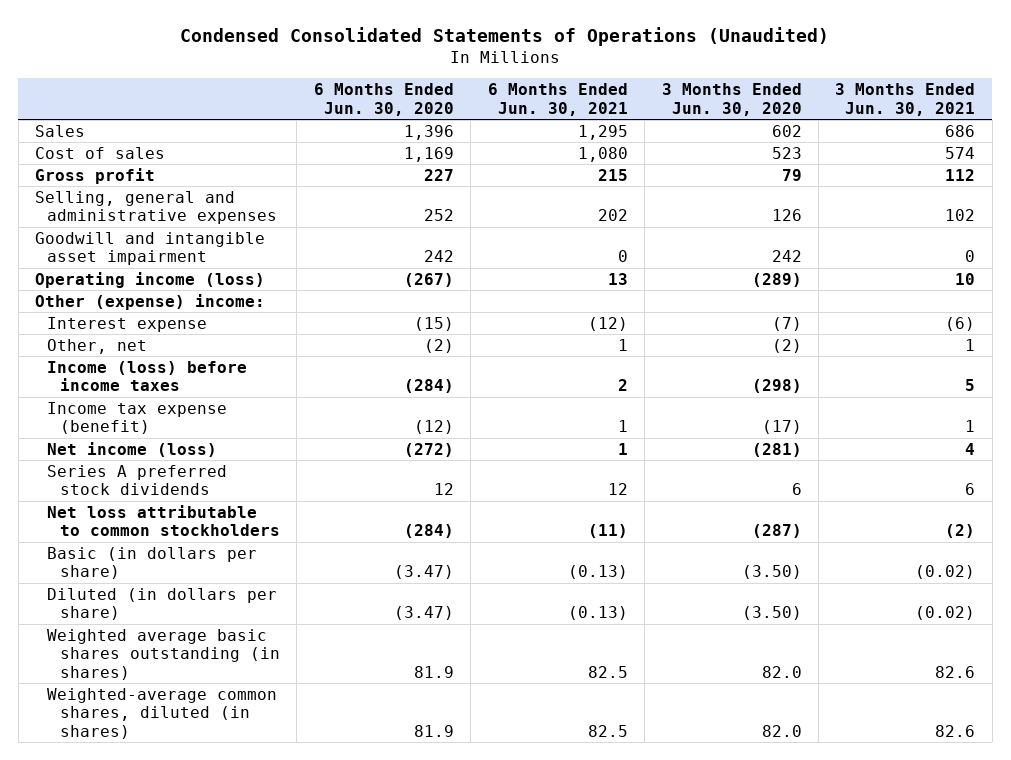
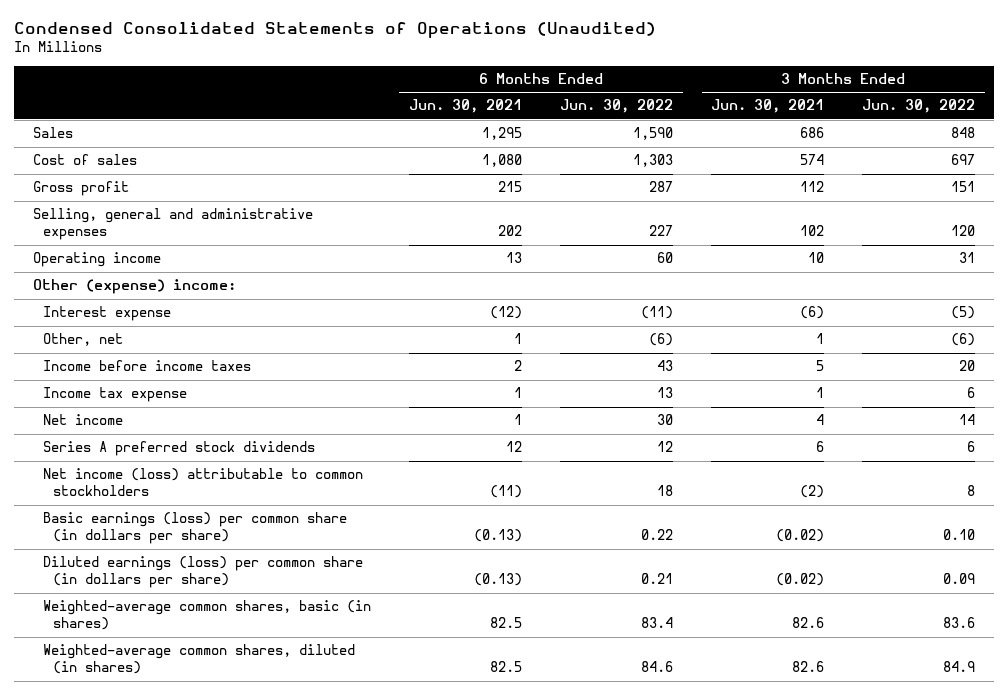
[313,83,454,116] 6 Months Ended Jun. 30, 2020 -> none
[661,83,802,116] 3 Months Ended Jun. 30, 2020 -> none
none -> [560,99,674,114] Jun. 30, 2022
none -> [862,99,976,114] Jun. 30, 2022
[35,231,266,266] Goodwill and intangible asset impairment -> none
[35,271,266,288] Operating income (loss) -> [32,252,161,268] Operating income
[47,360,248,392] Income (loss) before income taxes -> [42,360,251,372] Income before income taxes
[47,401,228,435] Income tax expense (benefit) -> [42,387,187,403] Income tax expense
[47,441,218,457] Net income (loss) -> [42,414,123,426] Net income
[47,504,280,537] Net loss attributable to common stockholders -> [42,468,363,497] Net income (loss) attributable to common stockholders
[47,546,258,580] Basic (in dollars per share) -> [42,512,347,545] Basic earnings (loss) per common share (in dollars per share)
[47,587,278,621] Diluted (in dollars per share) -> [42,556,363,589] Diluted earnings (loss) per common share (in dollars per share)
[47,628,280,680] Weighted average basic shares outstanding (in shares) -> [42,600,371,631] Weighted-average common shares, basic (in shares)

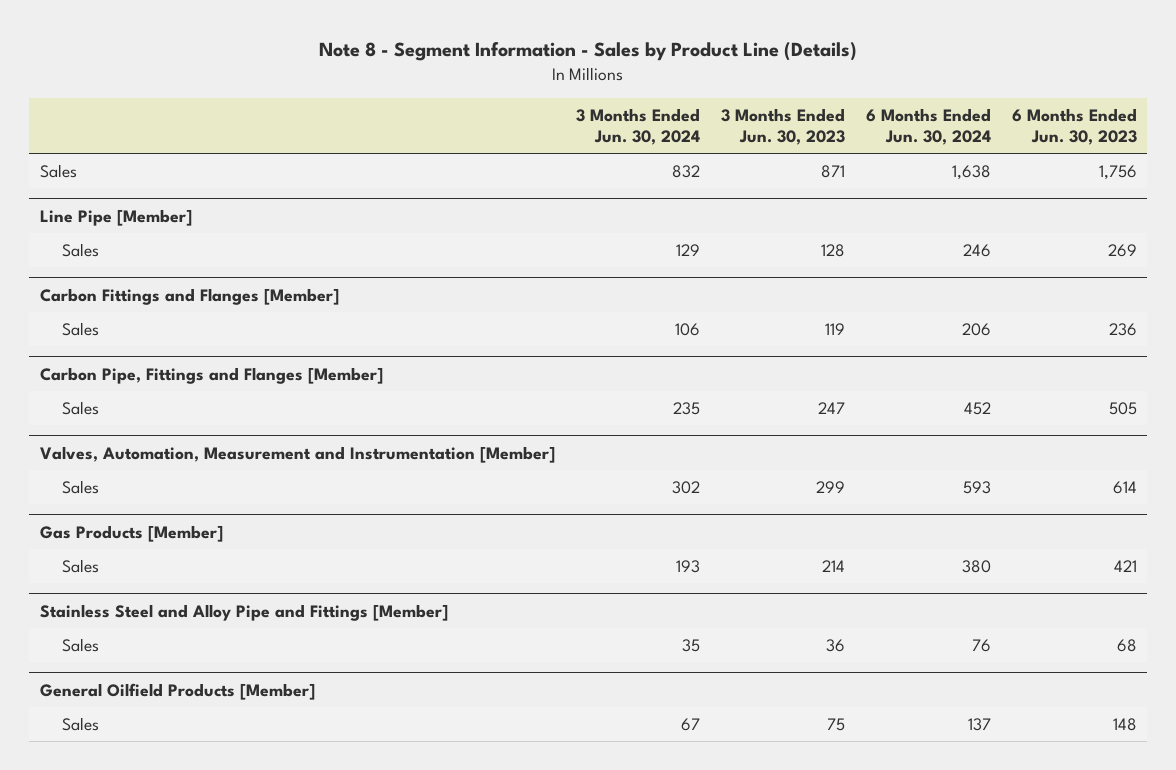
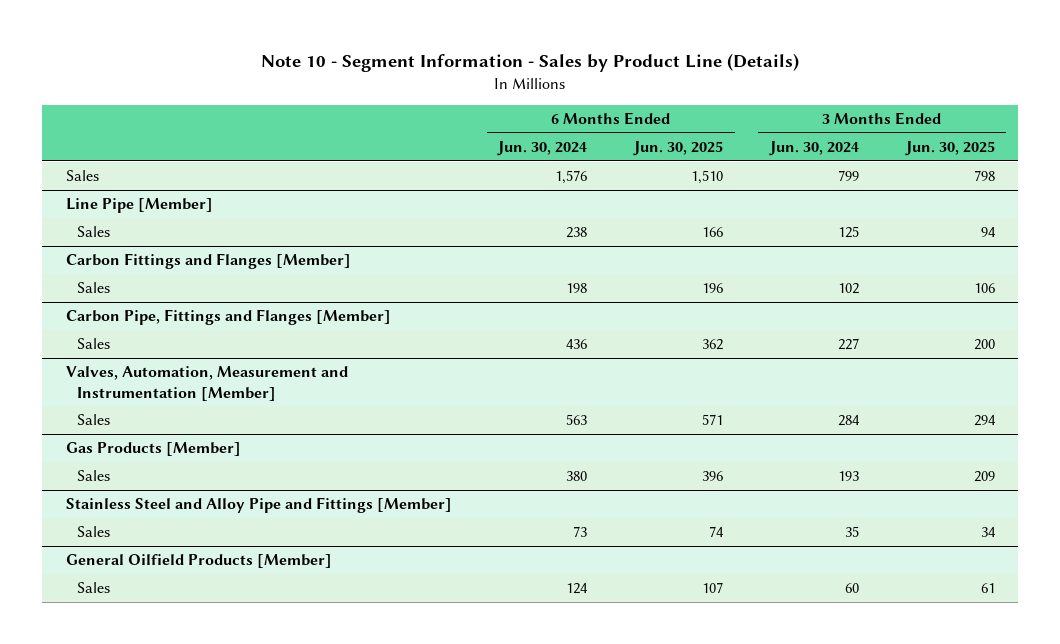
[319,42,858,62] Note 8 - Segment Information - Sales by Product Line (Details) -> [261,53,800,73] Note 10 - Segment Information - Sales by Product Line (Details)
[720,107,845,146] 3 Months Ended Jun. 30, 2023 -> none
[1011,107,1137,146] 6 Months Ended Jun. 30, 2023 -> none
none -> [633,141,724,157] Jun. 30, 2025
none -> [904,141,995,157] Jun. 30, 2025
[671,164,700,178] 832 -> [837,170,859,182] 799
[951,164,991,180] 1,638 -> [555,170,588,185] 1,576
[675,243,700,256] 129 -> [837,226,859,239] 125
[962,243,991,257] 246 -> [566,227,588,239] 238
[674,322,700,336] 106 -> [837,283,859,295] 102
[961,322,991,336] 206 -> [566,283,588,294] 198
[672,401,700,415] 235 -> [837,338,859,351] 227
[963,401,991,415] 452 -> [566,339,588,350] 436
[671,480,700,494] 302 -> [837,415,860,427] 284
[962,480,991,494] 593 -> [566,414,588,426] 563
[971,638,991,652] 76 -> [573,526,588,538] 73
[680,717,700,731] 67 -> [844,583,859,594] 60
[967,717,991,731] 137 -> [566,583,589,595] 124

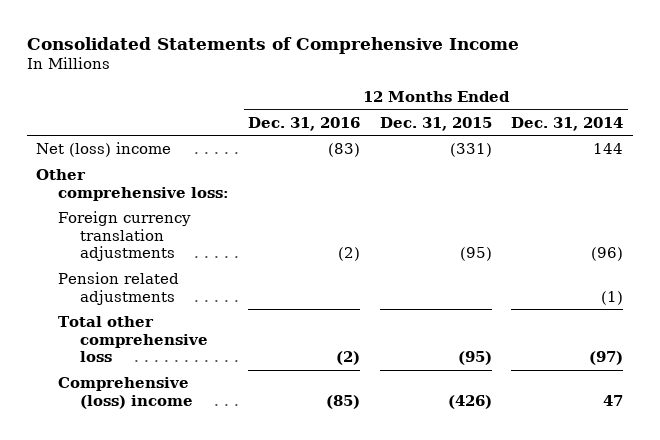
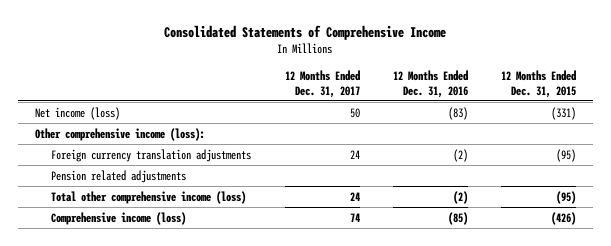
[511,116,624,131] Dec. 31, 2014 -> none
none -> [284,69,360,98] 12 Months Ended Dec. 31, 2017
[36,142,172,158] Net (loss) income -> [34,106,120,120] Net income (loss)
[36,169,230,201] Other comprehensive loss: -> [34,127,205,141] Other comprehensive income (loss):
[58,316,208,363] Total other comprehensive loss -> [51,190,247,204] Total other comprehensive income (loss)
[58,377,193,409] Comprehensive (loss) income -> [51,211,187,225] Comprehensive income (loss)

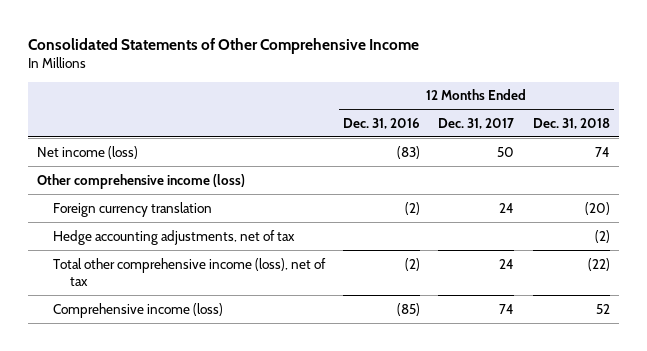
[164,24,447,40] Consolidated Statements of Comprehensive Income -> [28,37,420,54] Consolidated Statements of Other Comprehensive Income
[501,69,577,98] 12 Months Ended Dec. 31, 2015 -> none
none -> [532,117,610,129] Dec. 31, 2018
[51,169,187,183] Pension related adjustments -> none
[34,127,205,141] Other comprehensive income (loss): -> [37,173,246,189] Other comprehensive income (loss)
[51,148,252,162] Foreign currency translation adjustments -> [53,201,213,217] Foreign currency translation
none -> [53,229,296,245] Hedge accounting adjustments, net of tax
[51,190,247,204] Total other comprehensive income (loss) -> [53,257,327,287] Total other comprehensive income (loss), net of tax

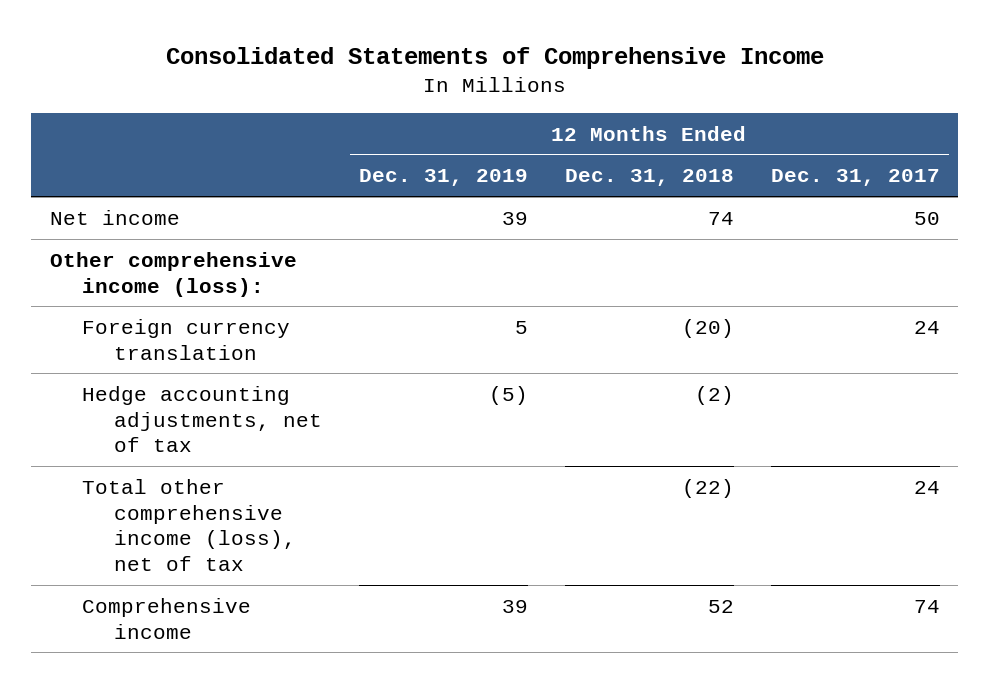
[28,37,420,54] Consolidated Statements of Other Comprehensive Income -> [165,46,824,69] Consolidated Statements of Comprehensive Income
[343,117,421,129] Dec. 31, 2016 -> none
none -> [359,169,529,187] Dec. 31, 2019
[37,145,139,159] Net income (loss) -> [49,209,180,225] Net income
[37,173,246,189] Other comprehensive income (loss) -> [49,251,297,297] Other comprehensive income (loss):
[53,302,224,318] Comprehensive income (loss) -> [81,597,251,639] Comprehensive income

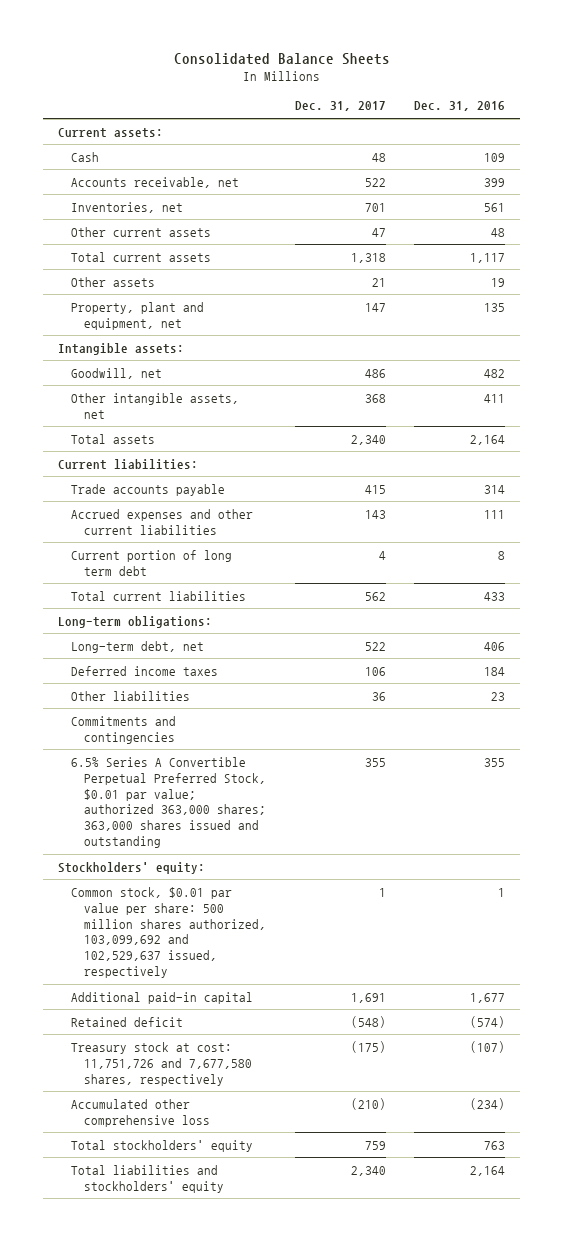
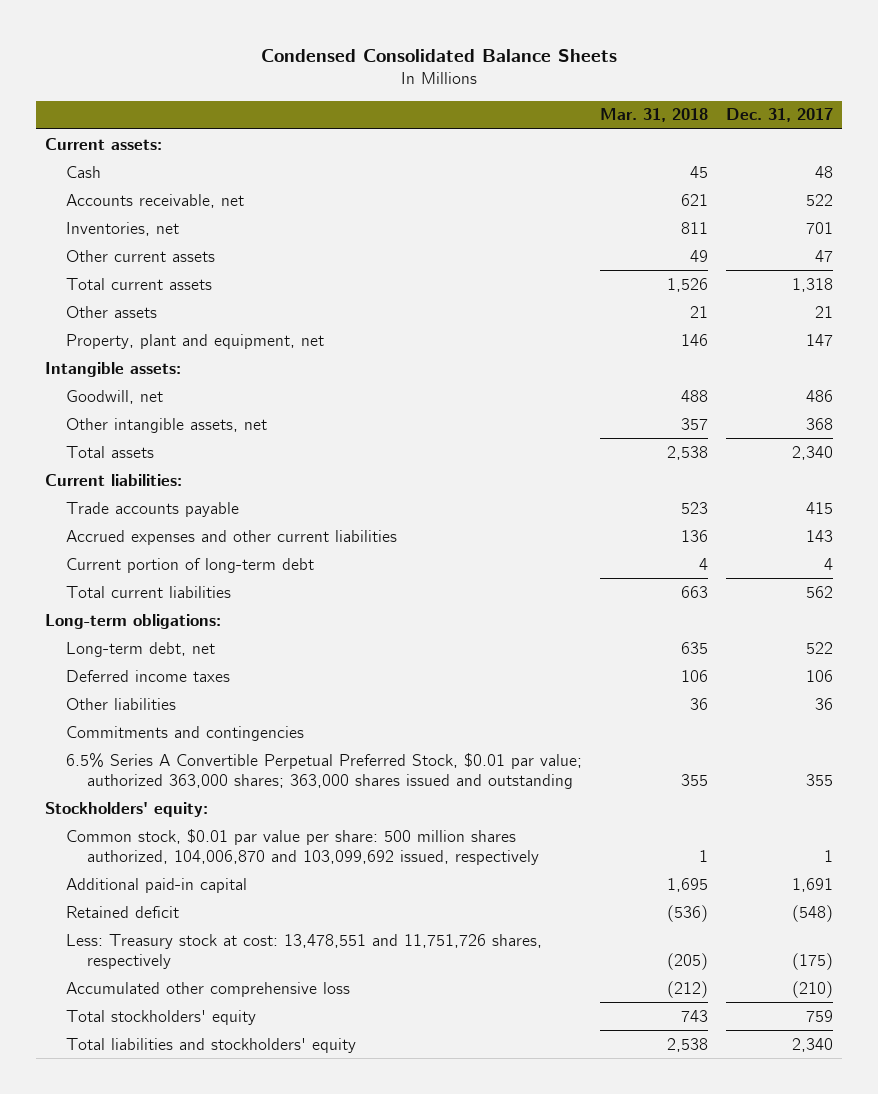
[173,52,390,65] Consolidated Balance Sheets -> [261,48,618,62] Condensed Consolidated Balance Sheets
[414,101,506,112] Dec. 31, 2016 -> none
none -> [600,108,709,123] Mar. 31, 2018
[70,549,232,576] Current portion of long term debt -> [66,557,315,573] Current portion of long-term debt
[70,886,266,979] Common stock, $0.01 par value per share: 500 million shares authorized, 103,099,692 and 102,529,637 issued, respectively -> [66,828,540,865] Common stock, $0.01 par value per share: 500 million shares authorized, 104,006,870 and 103,099,692 issued, respectively
[70,1041,252,1086] Treasury stock at cost: 11,751,726 and 7,677,580 shares, respectively -> [66,933,543,969] Less: Treasury stock at cost: 13,478,551 and 11,751,726 shares, respectively

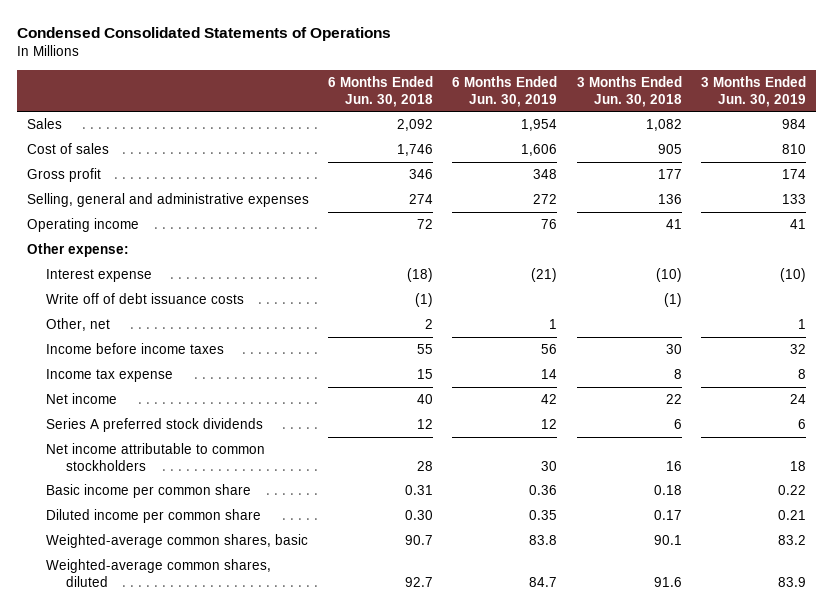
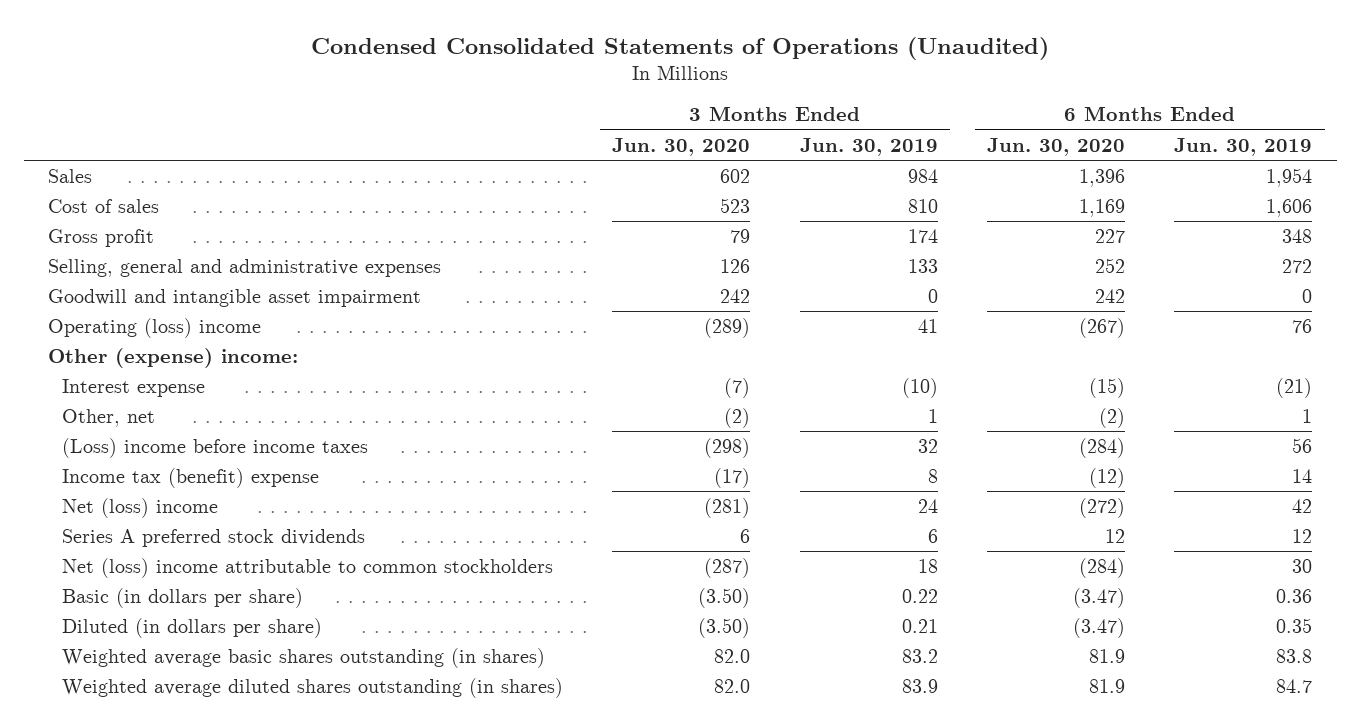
[16,27,391,42] Condensed Consolidated Statements of Operations -> [311,36,1050,60] Condensed Consolidated Statements of Operations (Unaudited)
[328,76,434,107] 6 Months Ended Jun. 30, 2018 -> none
[576,76,682,107] 3 Months Ended Jun. 30, 2018 -> none
none -> [612,137,751,156] Jun. 30, 2020
none -> [986,137,1125,156] Jun. 30, 2020
none -> [48,288,422,307] Goodwill and intangible asset impairment
[26,218,139,233] Operating income -> [48,317,262,338] Operating (loss) income
[26,243,129,258] Other expense: -> [48,347,299,368] Other (expense) income:
[46,293,245,305] Write off of debt issuance costs -> none
[46,343,225,355] Income before income taxes -> [62,437,369,458] (Loss) income before income taxes
[46,369,174,383] Income tax expense -> [62,467,320,488] Income tax (benefit) expense
[46,393,118,405] Net income -> [62,497,219,518] Net (loss) income
[46,443,266,471] Net income attributable to common stockholders -> [62,557,554,578] Net (loss) income attributable to common stockholders
[46,484,252,499] Basic income per common share -> [62,587,304,608] Basic (in dollars per share)
[46,509,262,524] Diluted income per common share -> [62,617,323,638] Diluted (in dollars per share)
[46,534,309,549] Weighted-average common shares, basic -> [62,647,546,668] Weighted average basic shares outstanding (in shares)
[46,559,272,587] Weighted-average common shares, diluted -> [62,677,564,698] Weighted average diluted shares outstanding (in shares)

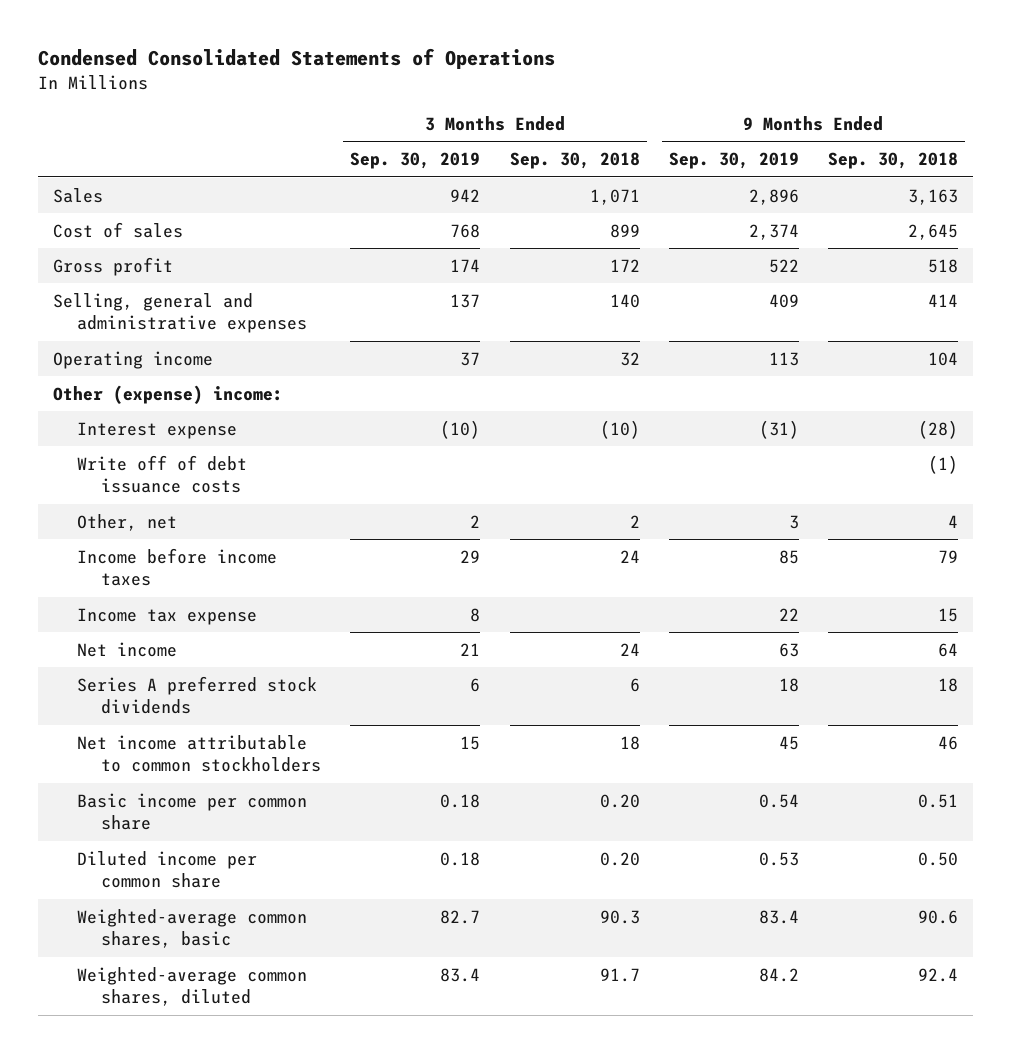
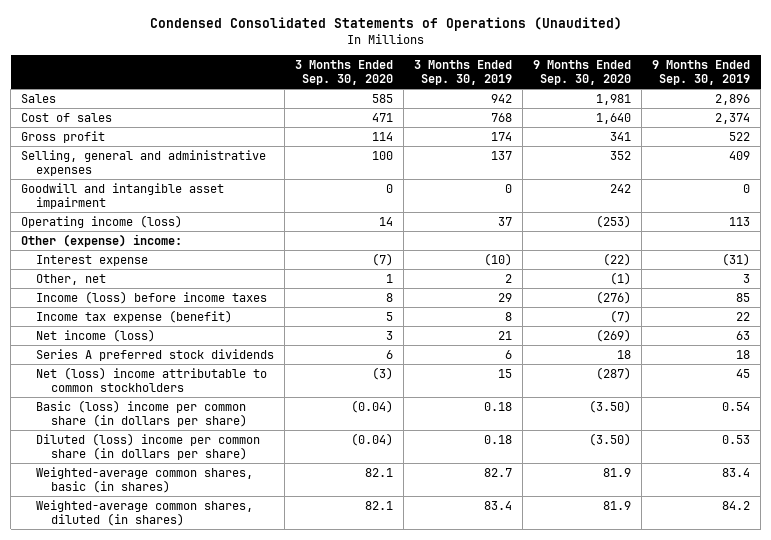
[37,48,555,70] Condensed Consolidated Statements of Operations -> [149,17,622,32] Condensed Consolidated Statements of Operations (Unaudited)
[509,152,640,170] Sep. 30, 2018 -> none
[828,152,959,170] Sep. 30, 2018 -> none
none -> [295,59,394,85] 3 Months Ended Sep. 30, 2020
none -> [533,59,632,85] 9 Months Ended Sep. 30, 2020
none -> [21,182,225,209] Goodwill and intangible asset impairment
[52,350,213,369] Operating income -> [21,214,183,228] Operating income (loss)
[76,454,247,494] Write off of debt issuance costs -> none
[76,547,277,587] Income before income taxes -> [35,290,267,304] Income (loss) before income taxes
[76,607,257,625] Income tax expense -> [35,309,232,323] Income tax expense (benefit)
[76,641,177,657] Net income -> [35,328,155,342] Net income (loss)
[76,734,322,773] Net income attributable to common stockholders -> [35,366,267,392] Net (loss) income attributable to common stockholders
[76,792,307,831] Basic income per common share -> [35,399,247,427] Basic (loss) income per common share (in dollars per share)
[76,850,257,889] Diluted income per common share -> [35,432,260,460] Diluted (loss) income per common share (in dollars per share)
[76,908,307,949] Weighted-average common shares, basic -> [35,466,253,493] Weighted-average common shares, basic (in shares)
[76,966,307,1007] Weighted-average common shares, diluted -> [35,499,253,526] Weighted-average common shares, diluted (in shares)

